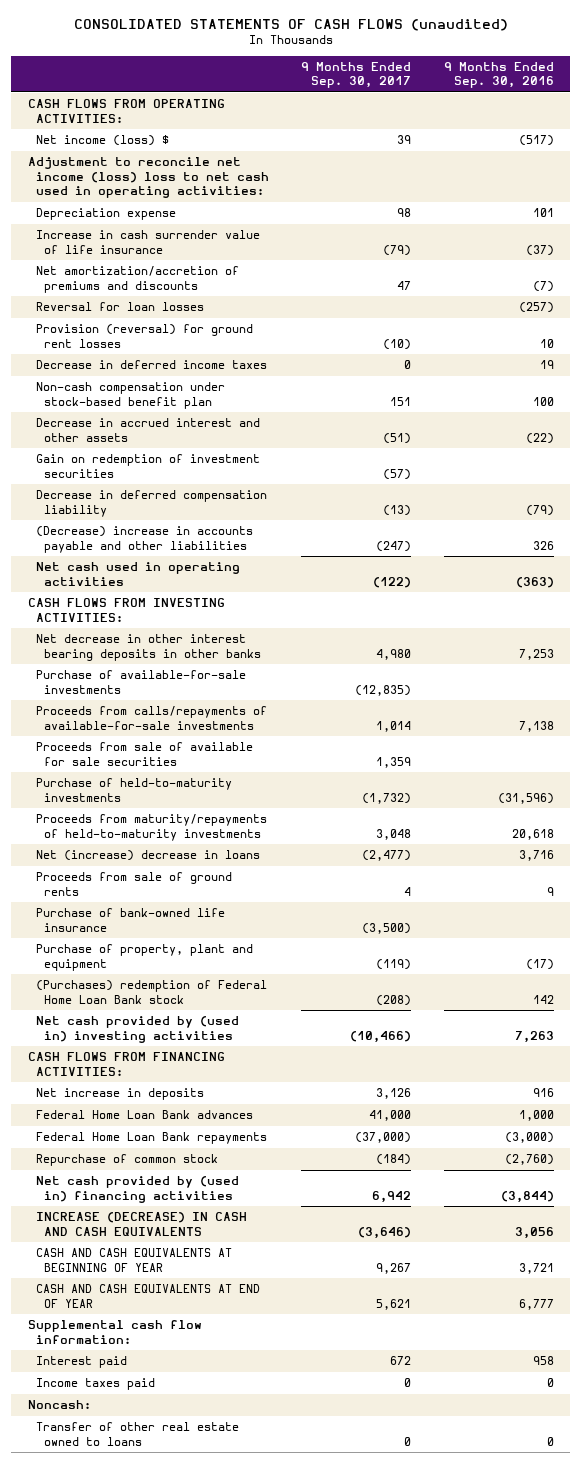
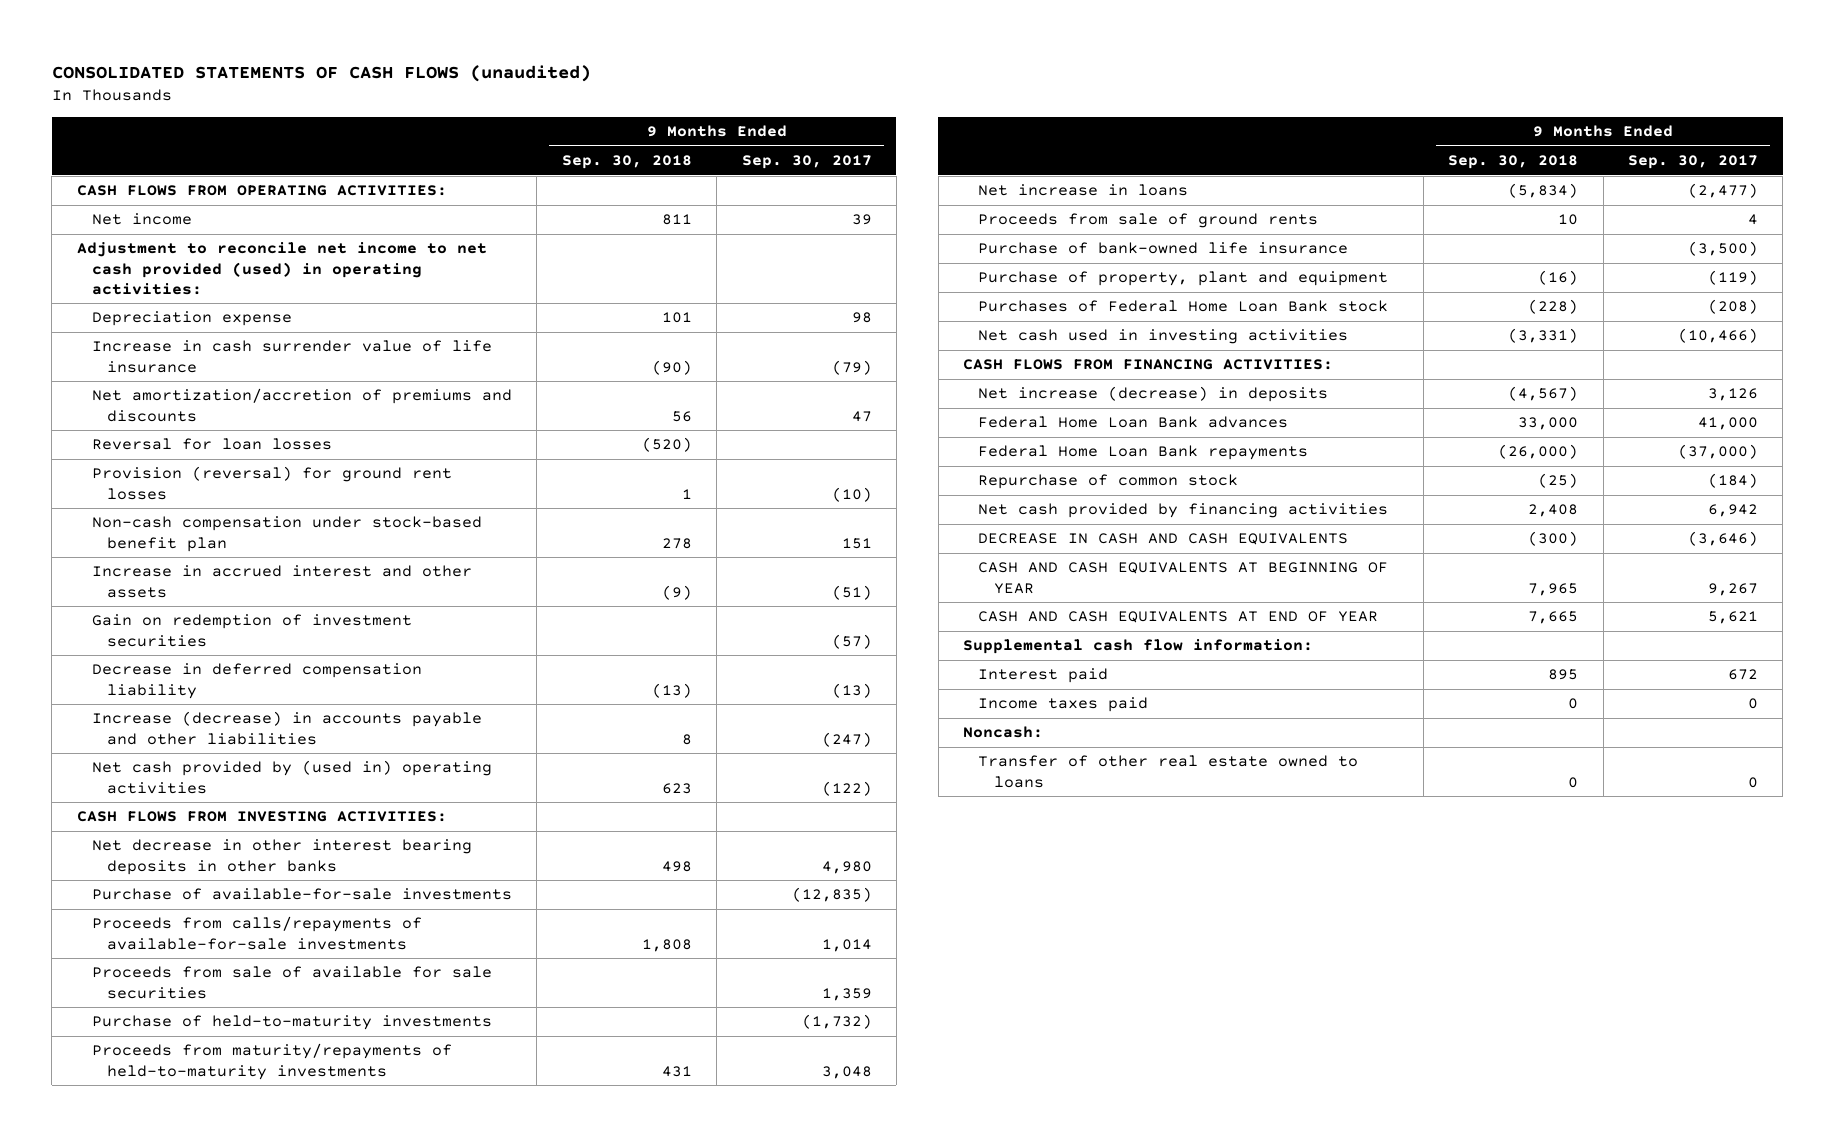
[443,61,554,89] 9 Months Ended Sep. 30, 2016 -> none
none -> [561,154,692,169] Sep. 30, 2018
[35,135,169,147] Net income (loss) $ -> [91,213,192,226] Net income
[27,157,269,198] Adjustment to reconcile net income (loss) loss to net cash used in operating activities: -> [76,242,487,295] Adjustment to reconcile net income to net cash provided (used) in operating activities:
[35,360,267,370] Decrease in deferred income taxes -> none
[35,418,260,442] Decrease in accrued interest and other assets -> [91,565,472,598] Increase in accrued interest and other assets
[35,526,253,553] (Decrease) increase in accounts payable and other liabilities -> [91,711,482,745] Increase (decrease) in accounts payable and other liabilities
[35,562,240,586] Net cash used in operating activities -> [91,760,492,794] Net cash provided by (used in) operating activities
[35,850,260,862] Net (increase) decrease in loans -> [978,184,1189,197] Net increase in loans
[35,980,267,1004] (Purchases) redemption of Federal Home Loan Bank stock -> [978,300,1389,313] Purchases of Federal Home Loan Bank stock
[35,1016,239,1043] Net cash provided by (used in) investing activities -> [978,329,1349,345] Net cash used in investing activities
[35,1088,204,1101] Net increase in deposits -> [978,386,1329,403] Net increase (decrease) in deposits
[35,1176,239,1203] Net cash provided by (used in) financing activities -> [978,503,1389,519] Net cash provided by financing activities
[35,1212,247,1236] INCREASE (DECREASE) IN CASH AND CASH EQUIVALENTS -> [978,533,1349,546] DECREASE IN CASH AND CASH EQUIVALENTS

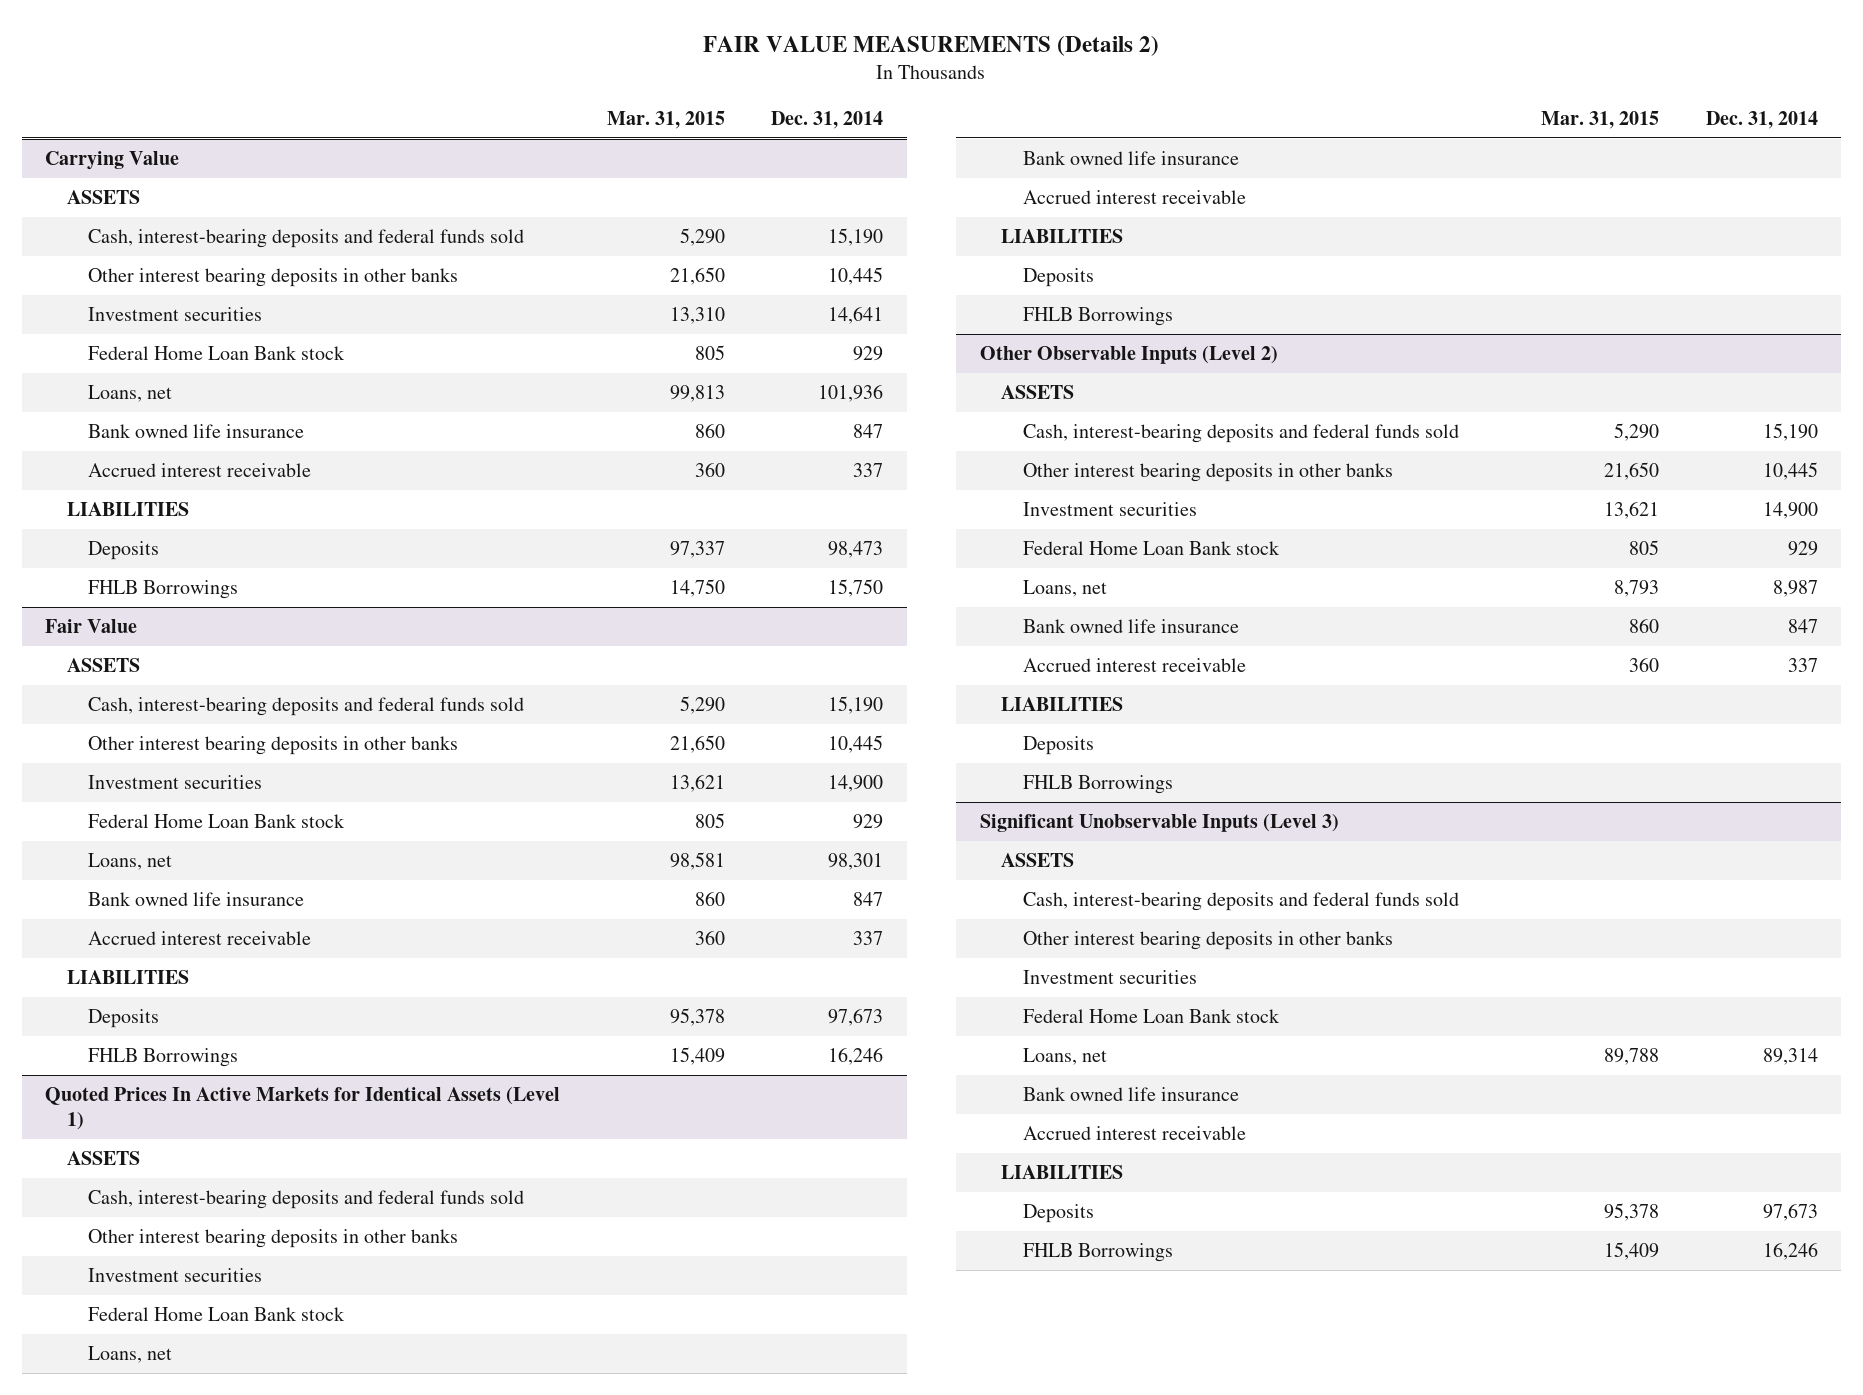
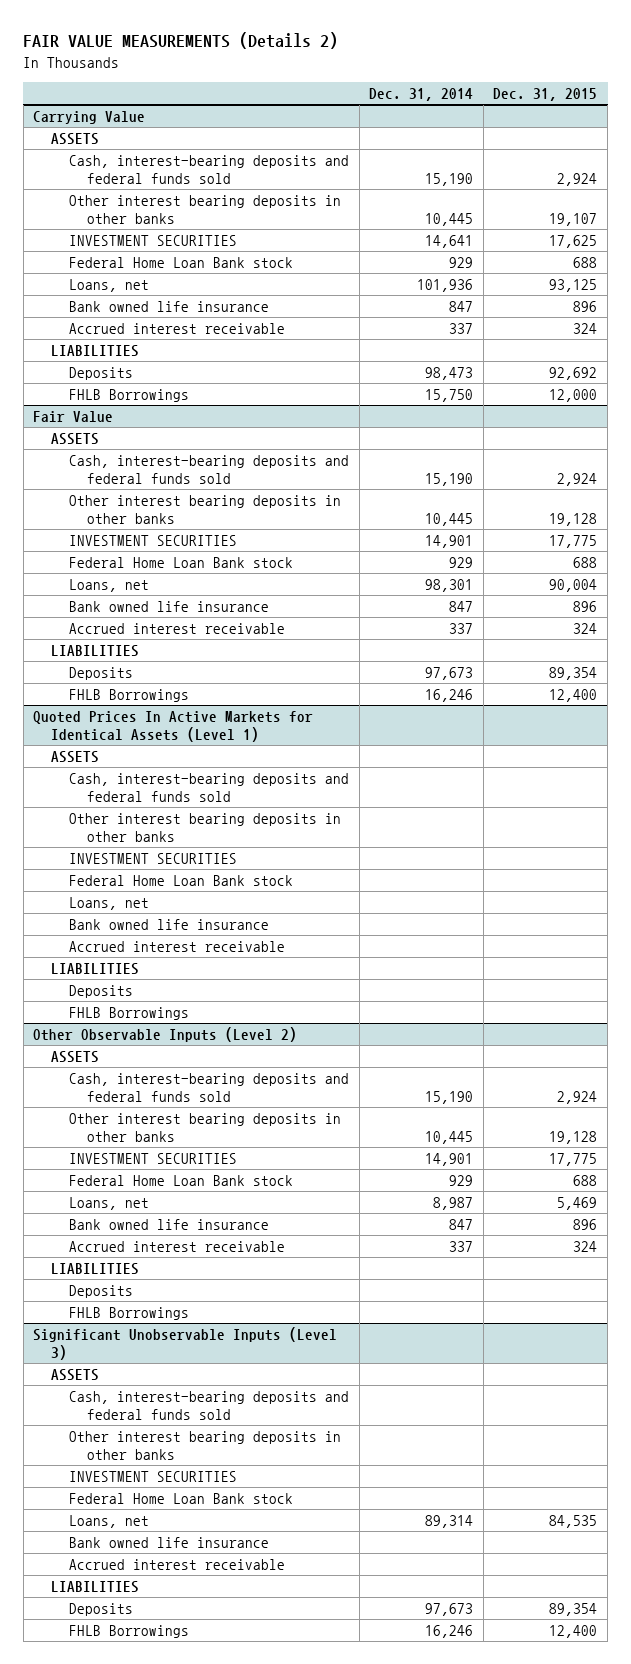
[606,110,725,129] Mar. 31, 2015 -> none
none -> [493,87,598,101] Dec. 31, 2015
[88,306,263,321] Investment securities -> [68,234,237,246] INVESTMENT SECURITIES
[88,774,263,789] Investment securities -> [68,534,237,546] INVESTMENT SECURITIES
[828,774,884,792] 14,900 -> [425,534,474,548] 14,901
[88,1267,263,1282] Investment securities -> [68,852,237,864] INVESTMENT SECURITIES
[1022,501,1197,516] Investment securities -> [68,1152,237,1164] INVESTMENT SECURITIES
[1762,501,1818,519] 14,900 -> [425,1152,474,1166] 14,901
[1022,969,1197,984] Investment securities -> [68,1470,237,1482] INVESTMENT SECURITIES

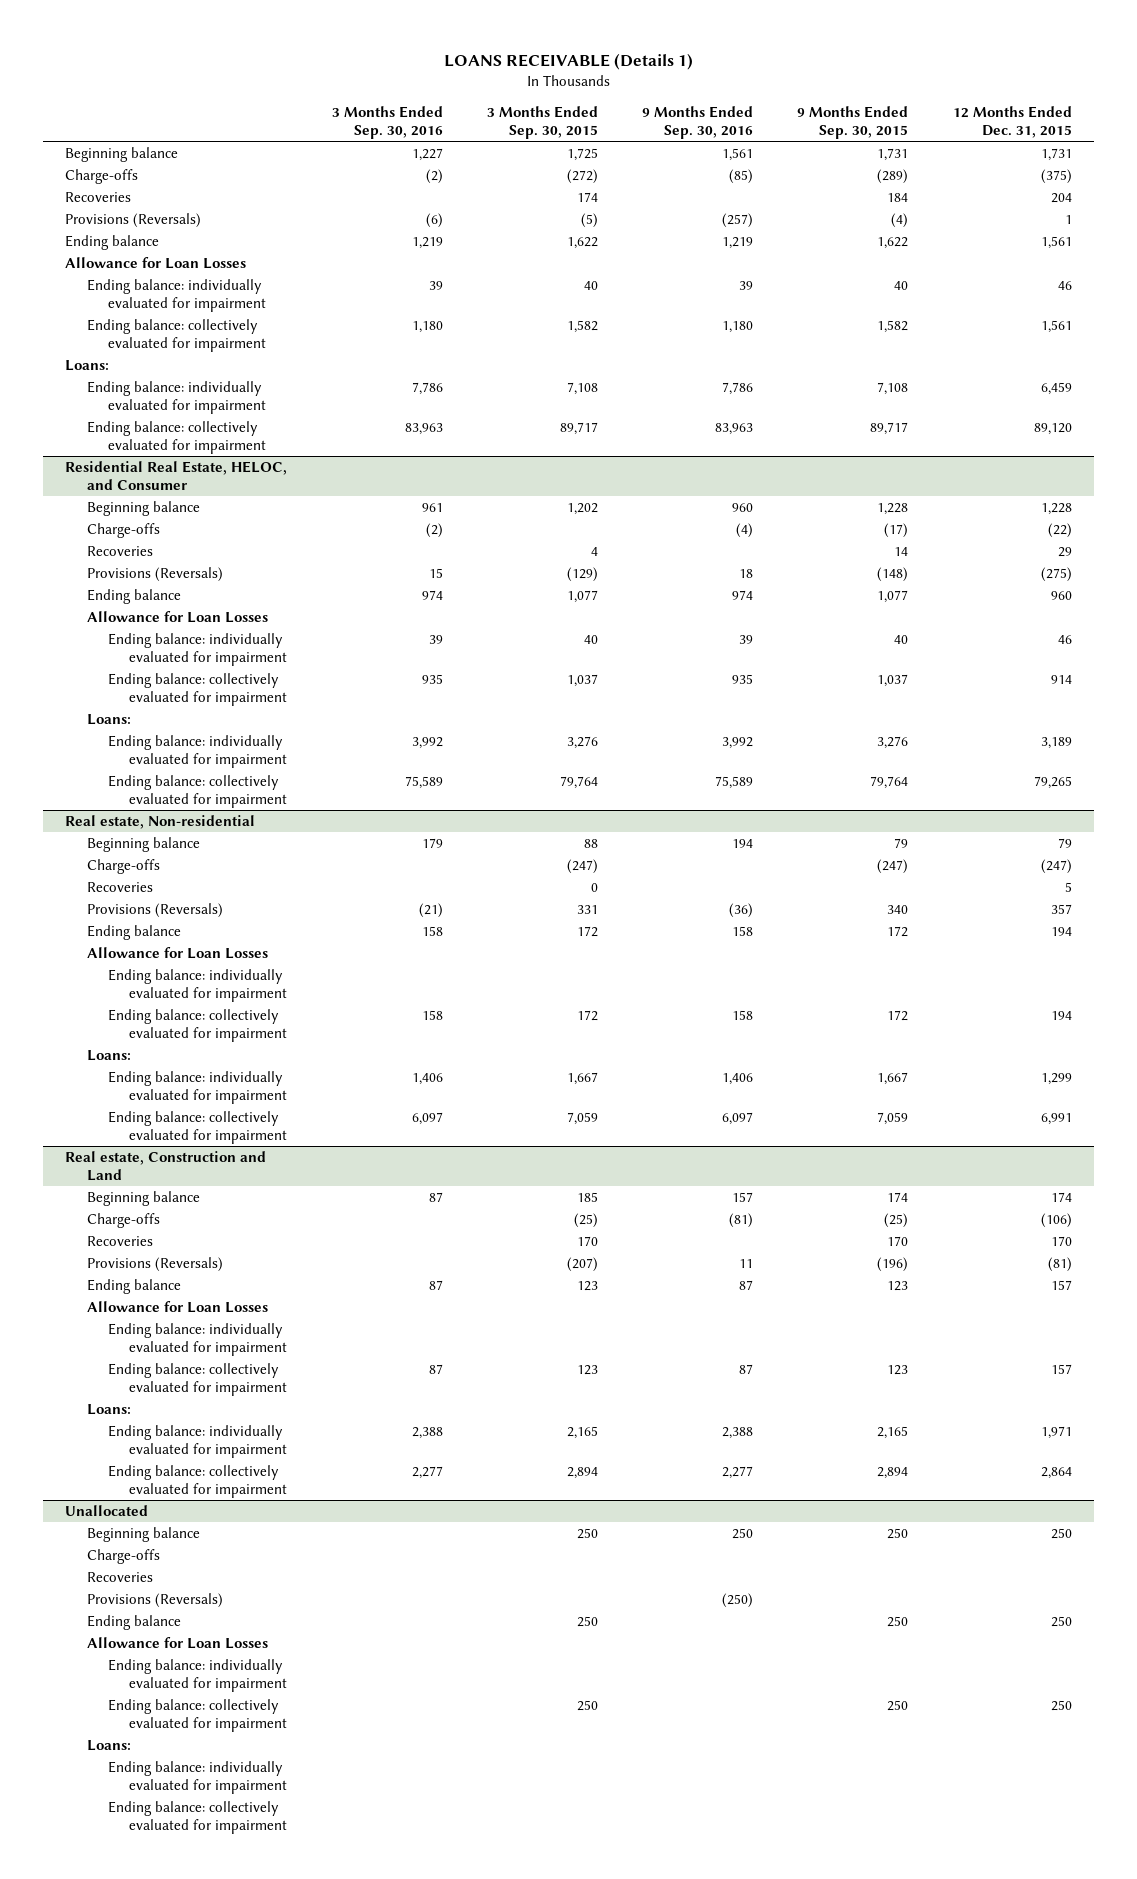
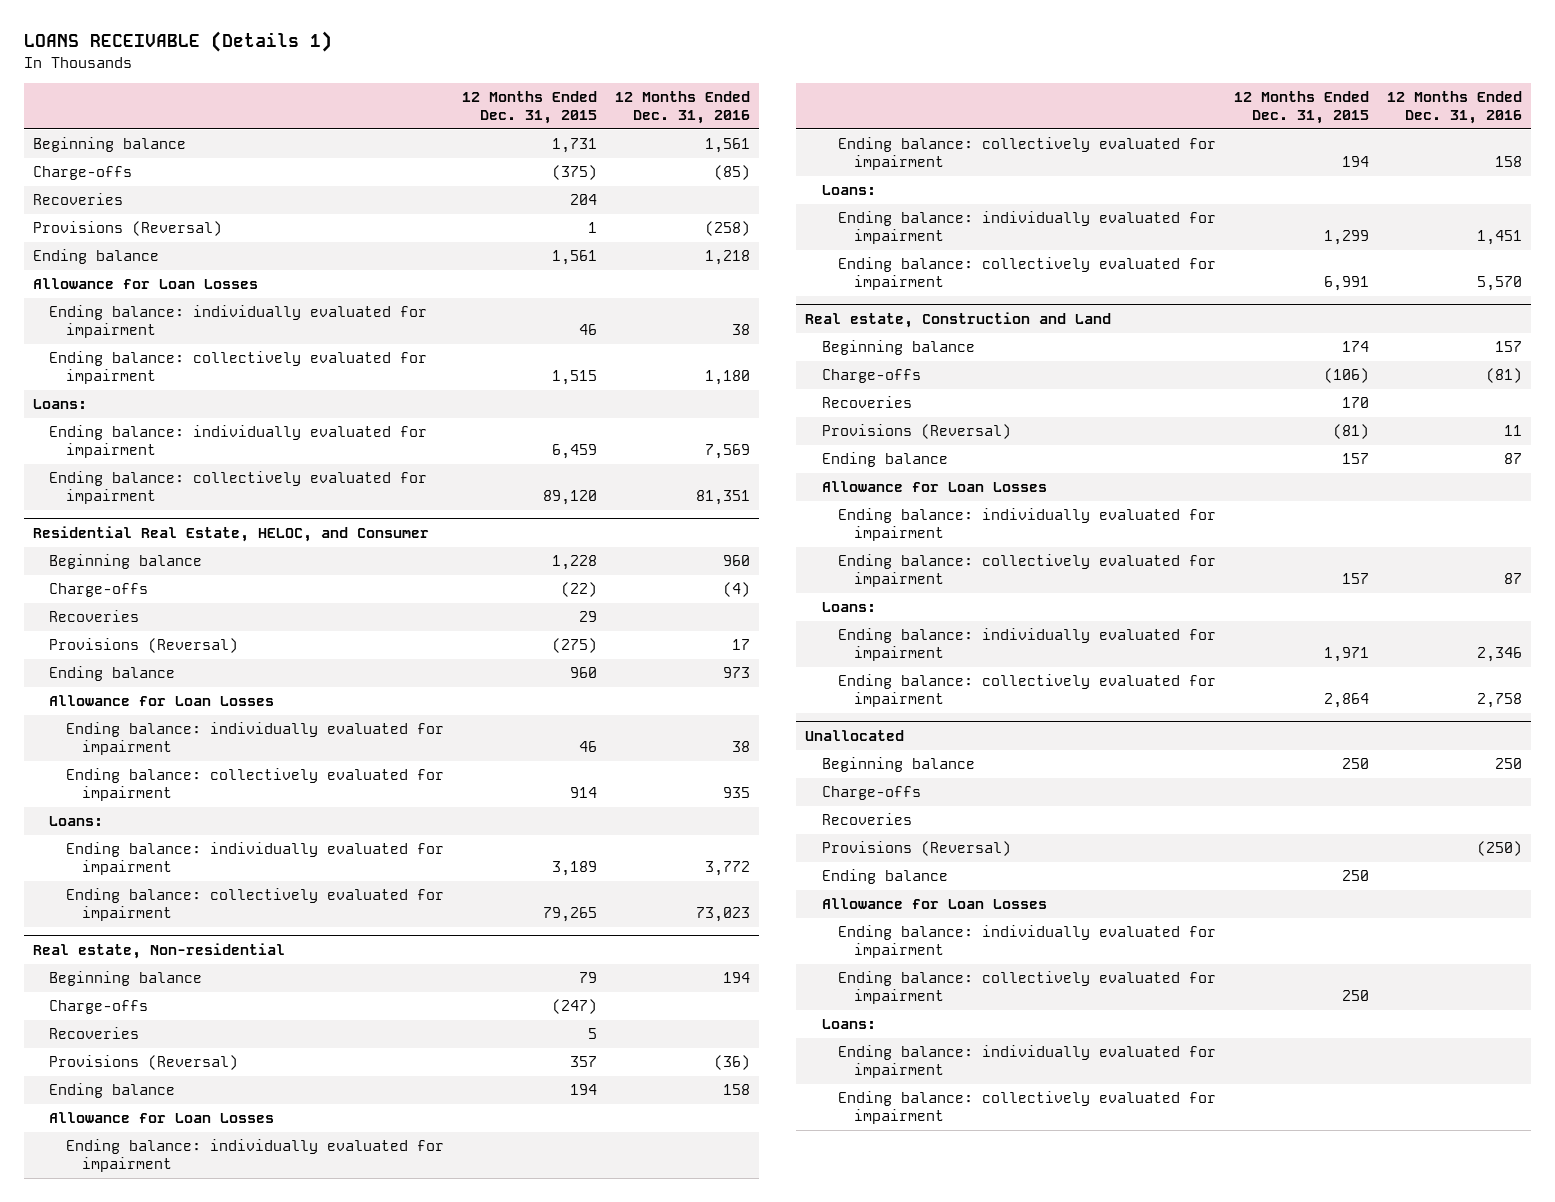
[331,106,443,140] 3 Months Ended Sep. 30, 2016 -> none
[486,106,598,140] 3 Months Ended Sep. 30, 2015 -> none
[642,106,754,140] 9 Months Ended Sep. 30, 2016 -> none
[797,106,909,140] 9 Months Ended Sep. 30, 2015 -> none
none -> [614,91,750,125] 12 Months Ended Dec. 31, 2016
[65,213,202,229] Provisions (Reversals) -> [33,221,223,237] Provisions (Reversal)
[1040,320,1072,334] 1,561 -> [551,370,597,386] 1,515
[86,567,223,583] Provisions (Reversals) -> [49,638,239,654] Provisions (Reversal)
[86,903,223,919] Provisions (Reversals) -> [49,1055,239,1071] Provisions (Reversal)
[86,1257,223,1273] Provisions (Reversals) -> [821,424,1011,440] Provisions (Reversal)
[86,1593,223,1609] Provisions (Reversals) -> [821,841,1011,857] Provisions (Reversal)

